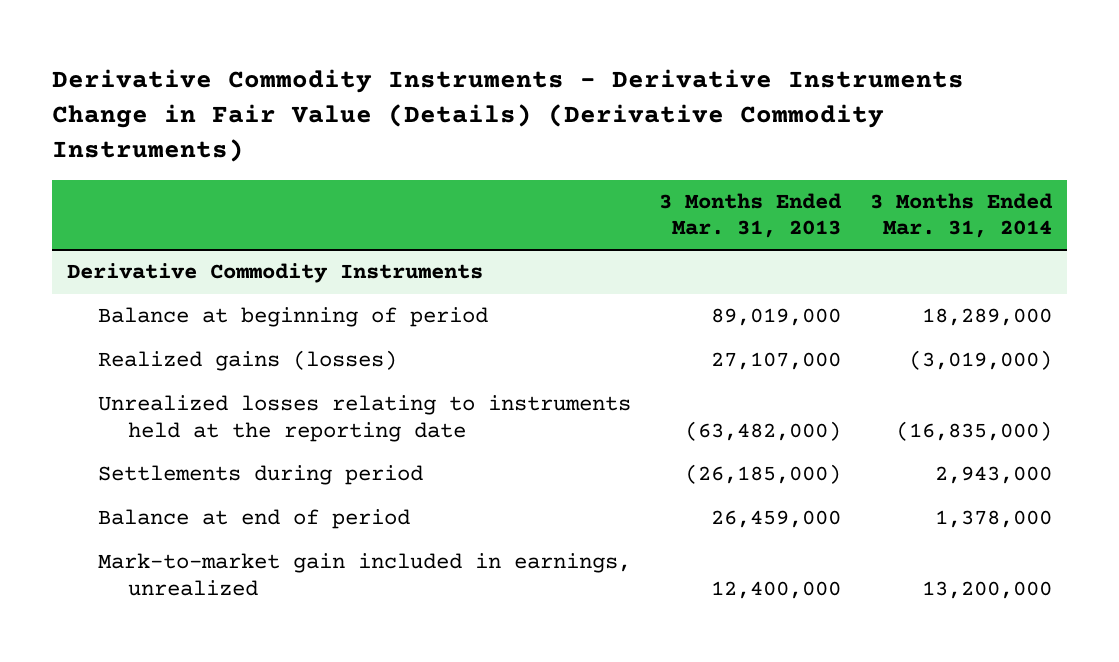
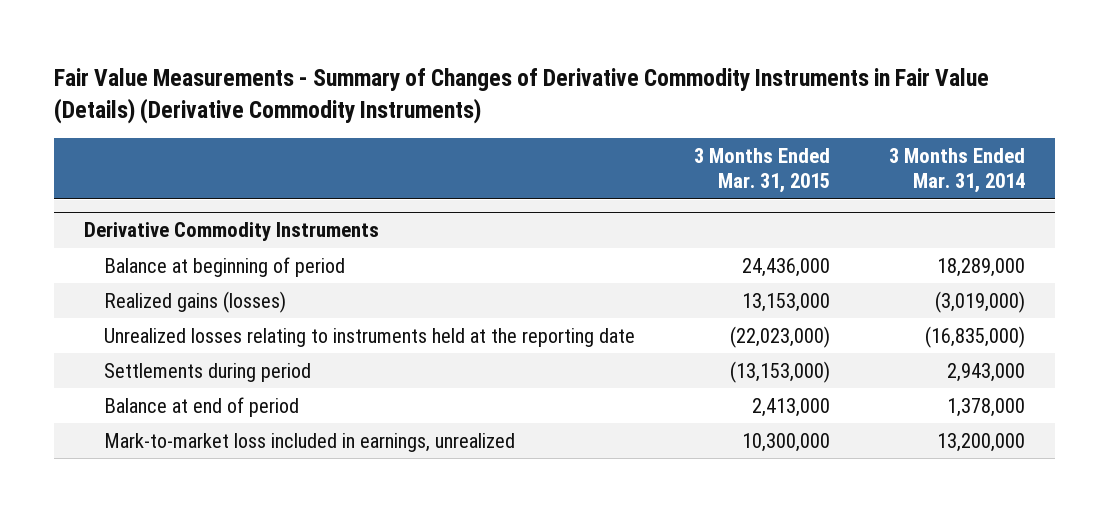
[52,69,965,163] Derivative Commodity Instruments - Derivative Instruments Change in Fair Value (Details) (Derivative Commodity Instruments) -> [54,68,990,124] Fair Value Measurements - Summary of Changes of Derivative Commodity Instruments in Fair Value (Details) (Derivative Commodity Instruments)
[659,193,843,239] 3 Months Ended Mar. 31, 2013 -> none
none -> [694,148,831,194] 3 Months Ended Mar. 31, 2015
[97,553,631,596] Mark-to-market gain included in earnings, unrealized -> [104,432,516,452] Mark-to-market loss included in earnings, unrealized

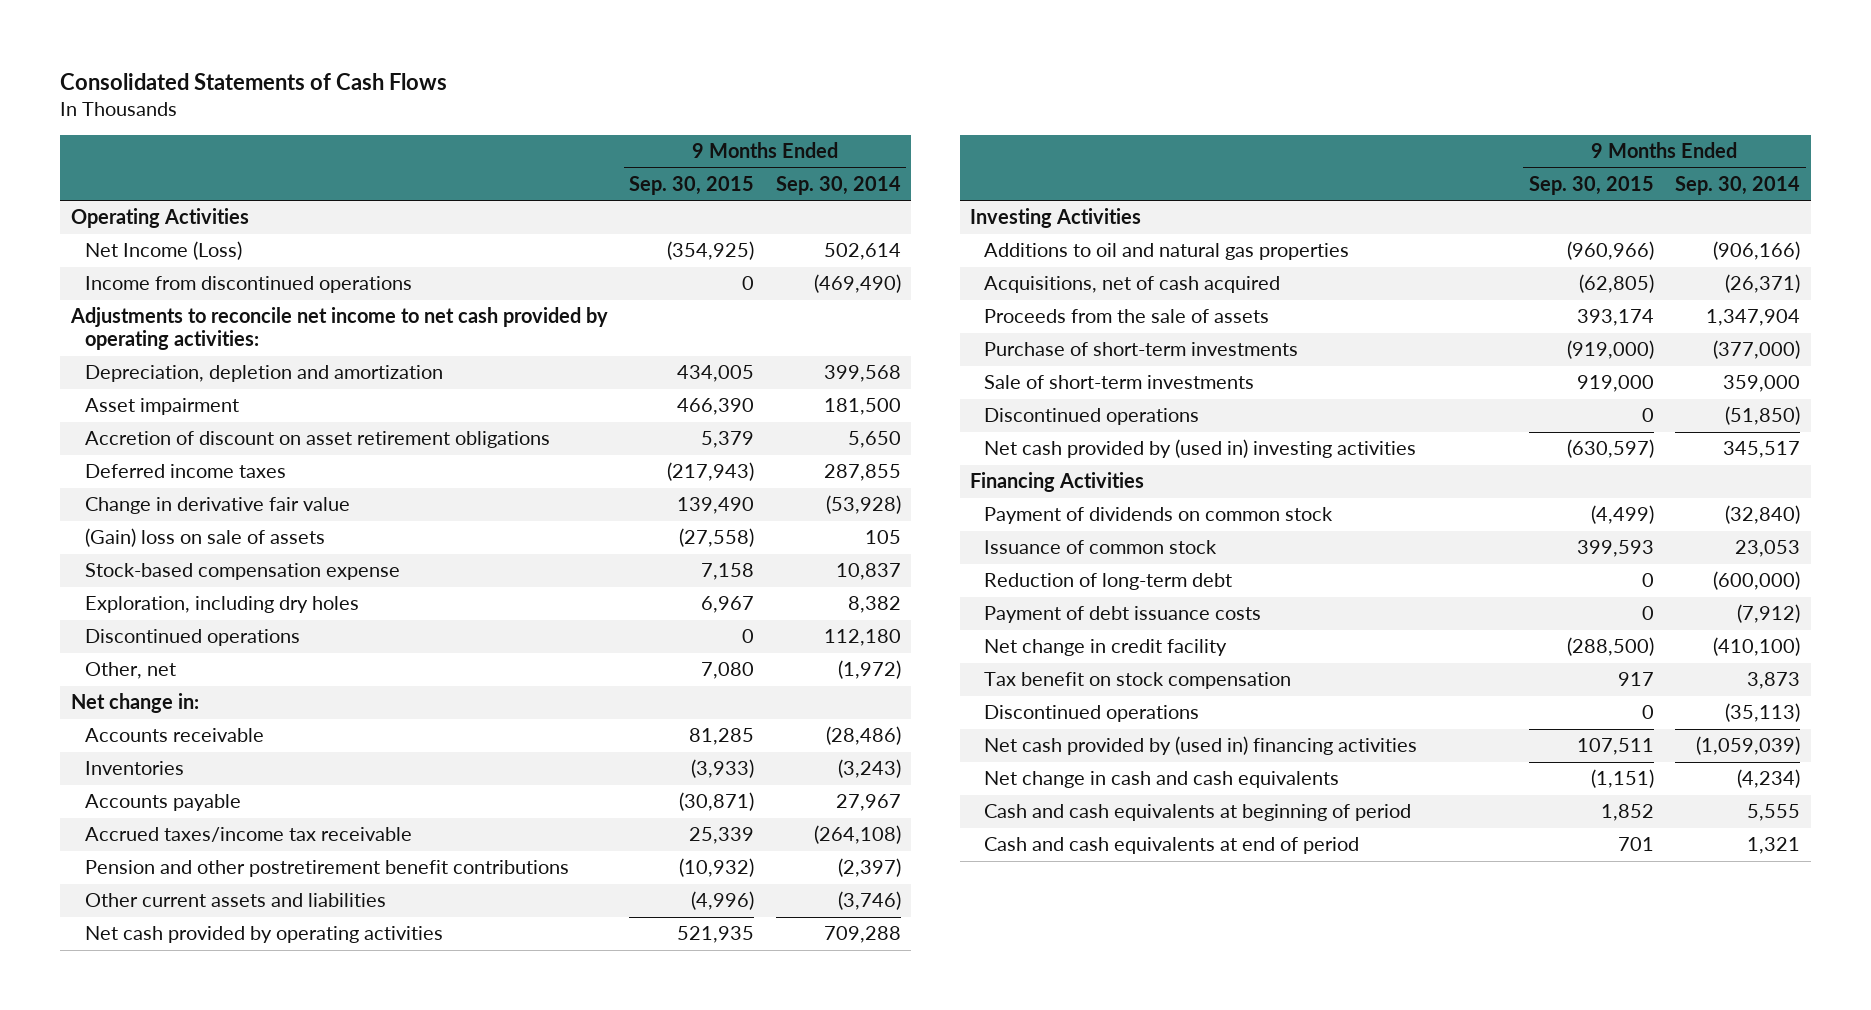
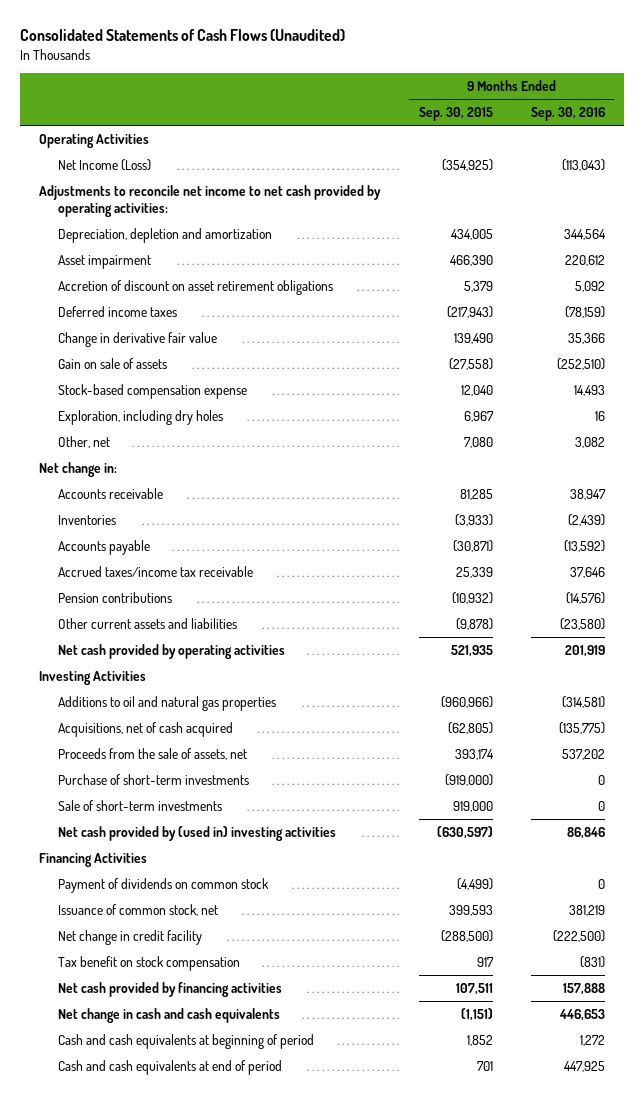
[59,72,447,90] Consolidated Statements of Cash Flows -> [20,29,346,42] Consolidated Statements of Cash Flows (Unaudited)
[775,175,901,195] Sep. 30, 2014 -> none
none -> [530,107,605,122] Sep. 30, 2016
[84,276,412,294] Income from discontinued operations -> none
[84,528,325,548] (Gain) loss on sale of assets -> [57,357,167,369] Gain on sale of assets
[701,563,755,581] 7,158 -> [460,384,493,396] 12,040
[84,629,300,647] Discontinued operations -> none
[84,860,569,878] Pension and other postretirement benefit contributions -> [57,591,172,603] Pension contributions
[691,891,755,911] (4,996) -> [455,617,493,630] (9,878)
[984,309,1270,324] Proceeds from the sale of assets -> [57,747,247,760] Proceeds from the sale of assets, net
[984,408,1200,426] Discontinued operations -> none
[984,573,1233,591] Reduction of long-term debt -> none
[984,606,1262,624] Payment of debt issuance costs -> none
[984,540,1218,555] Issuance of common stock -> [57,903,218,916] Issuance of common stock, net
[984,705,1200,723] Discontinued operations -> none
[984,736,1418,756] Net cash provided by (used in) financing activities -> [57,981,282,997] Net cash provided by financing activities

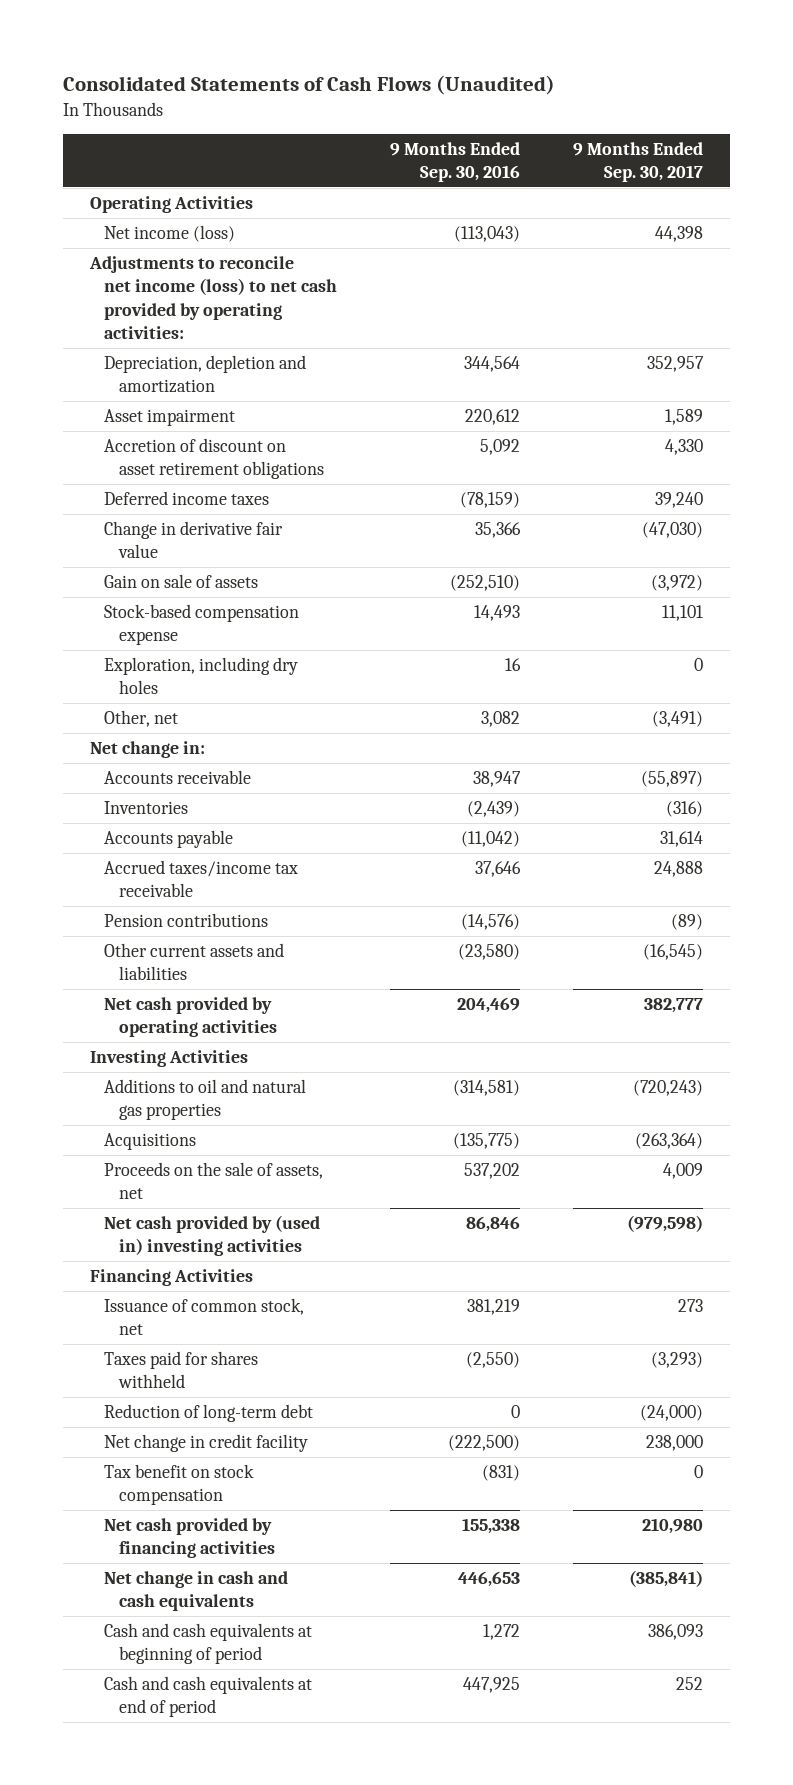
[418,107,493,122] Sep. 30, 2015 -> none
none -> [573,141,704,183] 9 Months Ended Sep. 30, 2017
[57,158,151,171] Net Income (Loss) -> [104,224,236,242] Net income (loss)
[39,184,382,218] Adjustments to reconcile net income to net cash provided by operating activities: -> [88,255,338,340] Adjustments to reconcile net income (loss) to net cash provided by operating activities:
[563,539,605,552] (13,592) -> [461,830,521,847] (11,042)
[564,644,605,657] 201,919 -> [457,996,521,1013] 204,469
[57,773,249,785] Purchase of short-term investments -> none
[57,799,222,811] Sale of short-term investments -> none
[57,721,233,737] Acquisitions, net of cash acquired -> [104,1132,197,1150] Acquisitions
[57,747,247,760] Proceeds from the sale of assets, net -> [104,1161,324,1200] Proceeds on the sale of assets, net
[57,877,269,893] Payment of dividends on common stock -> none
none -> [104,1350,259,1389] Taxes paid for shares withheld
none -> [104,1403,314,1422] Reduction of long-term debt
[562,982,605,995] 157,888 -> [462,1517,521,1534] 155,338

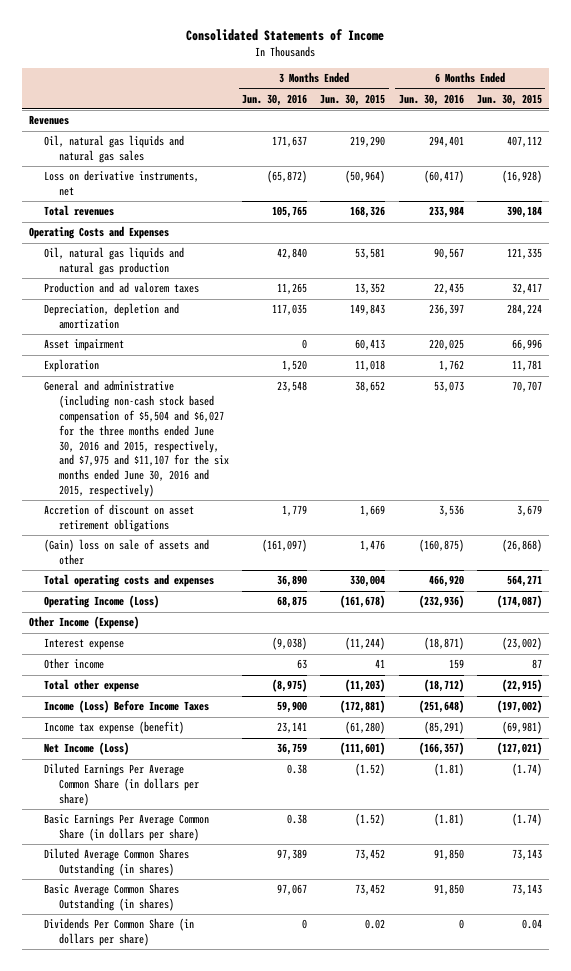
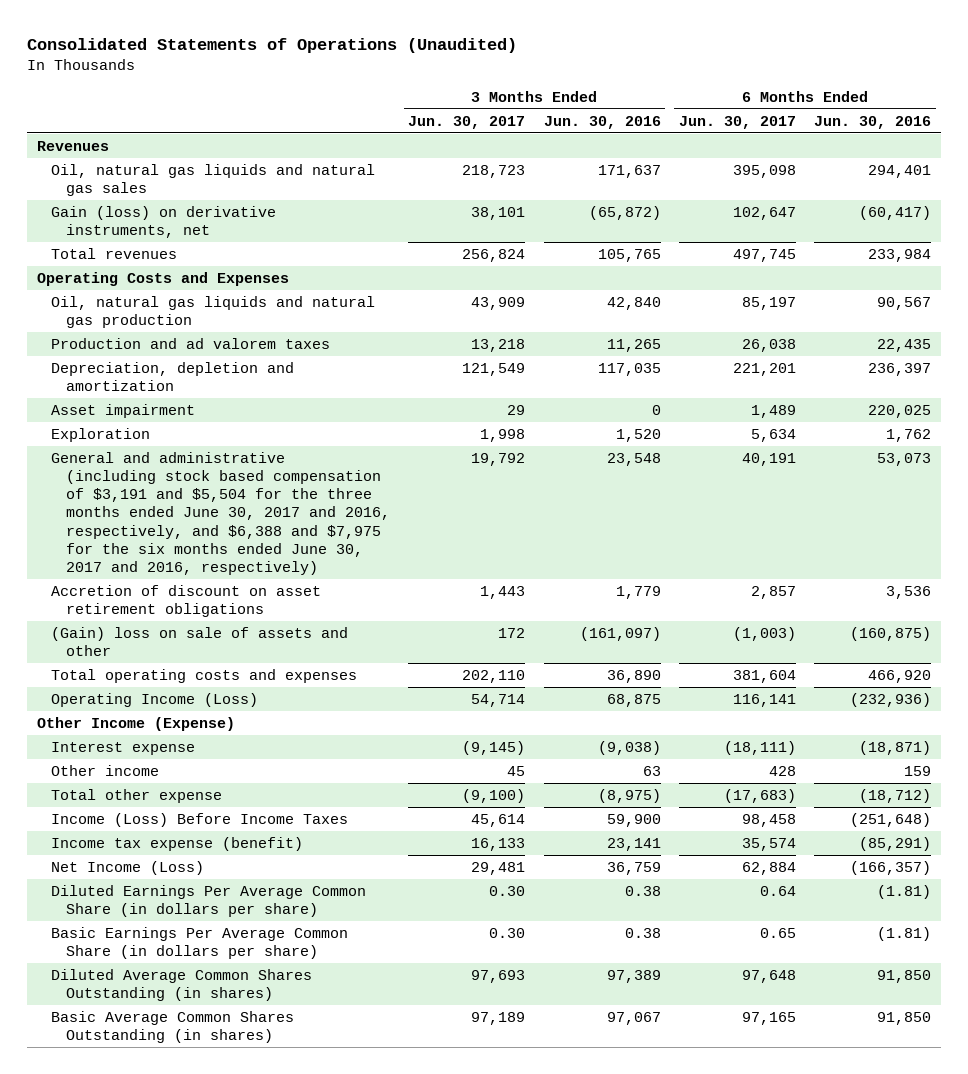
[186,29,385,42] Consolidated Statements of Income -> [27,38,518,54] Consolidated Statements of Operations (Unaudited)
[320,93,386,106] Jun. 30, 2015 -> none
[476,93,542,106] Jun. 30, 2015 -> none
none -> [408,115,526,129] Jun. 30, 2017
none -> [678,115,796,129] Jun. 30, 2017
[43,170,199,197] Loss on derivative instruments, net -> [51,205,277,239] Gain (loss) on derivative instruments, net
[43,380,229,497] General and administrative (including non-cash stock based compensation of $5,504 and $6,027 for the three months ended June 30, 2016 and 2015, respectively, and $7,975 and $11,107 for the six months ended June 30, 2016 and 2015, respectively) -> [51,451,390,575] General and administrative (including stock based compensation of $3,191 and $5,504 for the three months ended June 30, 2017 and 2016, respectively, and $6,388 and $7,975 for the six months ended June 30, 2017 and 2016, respectively)
[43,918,194,947] Dividends Per Common Share (in dollars per share) -> none

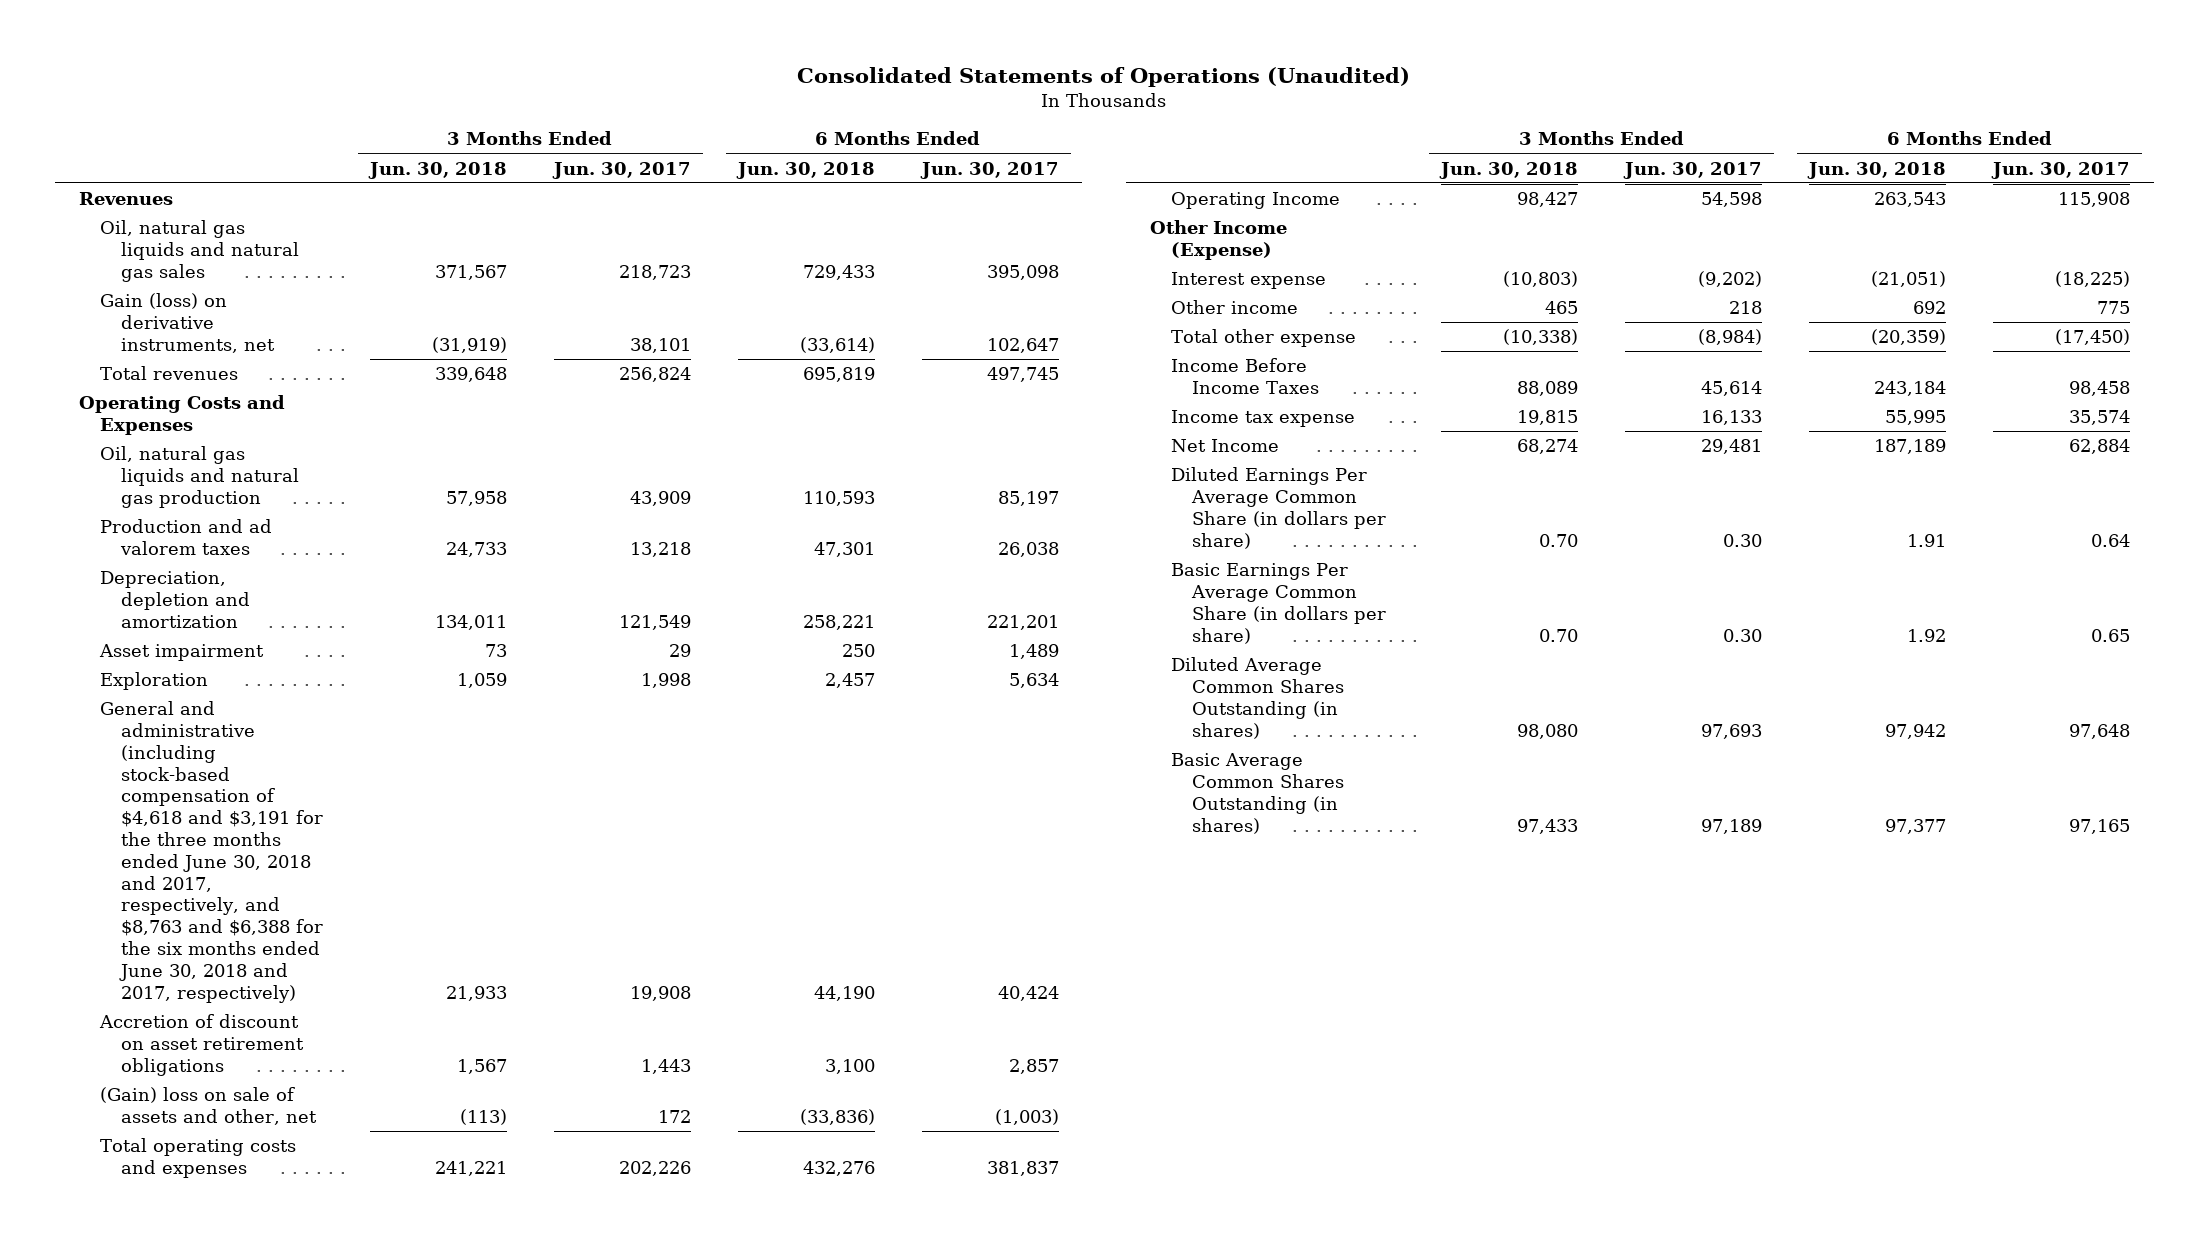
[543,115,661,129] Jun. 30, 2016 -> none
[814,115,932,129] Jun. 30, 2016 -> none
none -> [367,161,507,179] Jun. 30, 2018
none -> [735,161,875,179] Jun. 30, 2018
[51,451,390,575] General and administrative (including stock based compensation of $3,191 and $5,504 for the three months ended June 30, 2017 and 2016, respectively, and $6,388 and $7,975 for the six months ended June 30, 2017 and 2016, respectively) -> [99,701,323,1003] General and administrative (including stock-based compensation of $4,618 and $3,191 for the three months ended June 30, 2018 and 2017, respectively, and $8,763 and $6,388 for the six months ended June 30, 2018 and 2017, respectively)
[471,452,526,466] 19,792 -> [629,985,691,1001] 19,908
[741,452,796,466] 40,191 -> [997,985,1059,1001] 40,424
[51,626,349,657] (Gain) loss on sale of assets and other -> [99,1087,317,1125] (Gain) loss on sale of assets and other, net
[462,669,526,683] 202,110 -> [618,1160,691,1176] 202,226
[732,669,796,683] 381,604 -> [986,1160,1059,1176] 381,837
[51,692,259,707] Operating Income (Loss) -> [1171,192,1341,210] Operating Income
[471,693,526,707] 54,714 -> [1701,192,1763,208] 54,598
[732,693,796,707] 116,141 -> [2058,192,2131,208] 115,908
[462,740,526,755] (9,145) -> [1698,271,1763,288] (9,202)
[723,740,796,755] (18,111) -> [2055,271,2131,288] (18,225)
[507,765,526,776] 45 -> [1729,301,1763,315] 218
[768,765,796,776] 428 -> [2097,301,2131,315] 775
[462,788,526,803] (9,100) -> [1698,329,1763,346] (8,984)
[723,788,796,803] (17,683) -> [2055,329,2131,346] (17,450)
[51,812,349,827] Income (Loss) Before Income Taxes -> [1171,358,1320,394] Income Before Income Taxes
[51,836,304,851] Income tax expense (benefit) -> [1171,410,1356,428] Income tax expense
[51,860,205,875] Net Income (Loss) -> [1171,439,1280,453] Net Income

